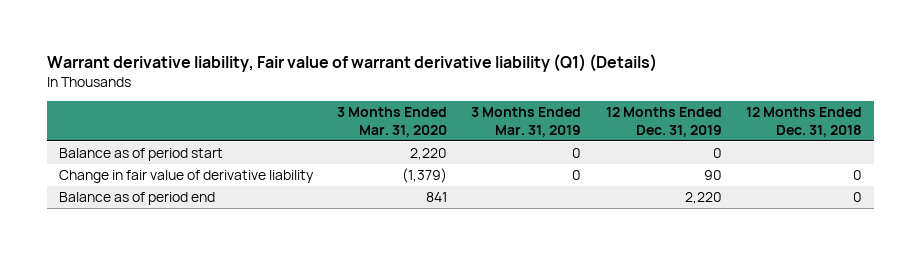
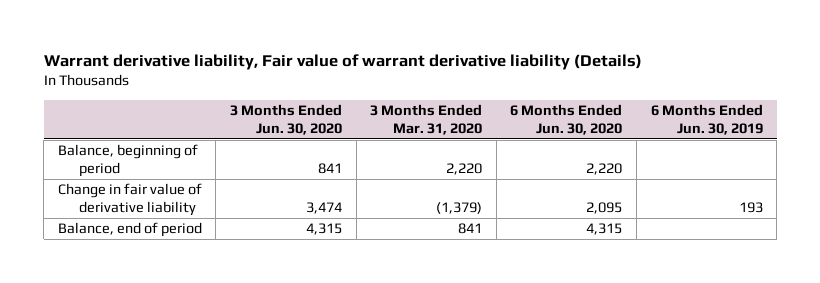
[46,54,657,73] Warrant derivative liability, Fair value of warrant derivative liability (Q1) (Details) -> [43,54,642,71] Warrant derivative liability, Fair value of warrant derivative liability (Details)
[471,107,582,138] 3 Months Ended Mar. 31, 2019 -> none
[605,107,722,138] 12 Months Ended Dec. 31, 2019 -> none
[745,107,862,138] 12 Months Ended Dec. 31, 2018 -> none
none -> [229,104,342,135] 3 Months Ended Jun. 30, 2020
none -> [510,104,623,135] 6 Months Ended Jun. 30, 2020
none -> [650,104,763,135] 6 Months Ended Jun. 30, 2019
[58,147,223,161] Balance as of period start -> [57,144,198,177] Balance, beginning of period
[58,191,215,205] Balance as of period end -> [57,222,202,238] Balance, end of period

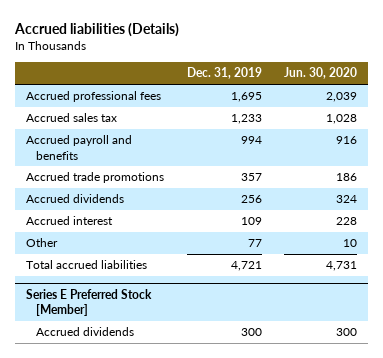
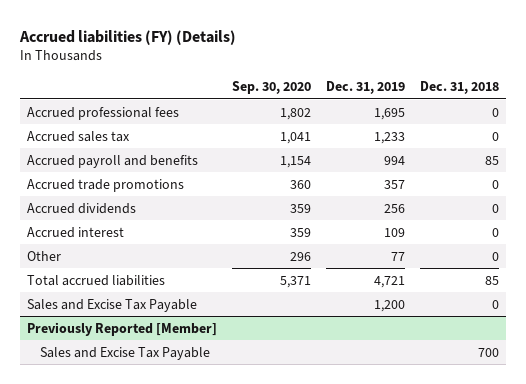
[14,22,180,37] Accrued liabilities (Details) -> [19,29,237,45] Accrued liabilities (FY) (Details)
[283,67,357,80] Jun. 30, 2020 -> none
none -> [232,81,312,95] Sep. 30, 2020
none -> [419,81,499,95] Dec. 31, 2018
[26,289,153,317] Series E Preferred Stock [Member] -> none
[35,327,134,337] Accrued dividends -> none
none -> [27,298,198,312] Sales and Excise Tax Payable
none -> [27,321,218,336] Previously Reported [Member]
none -> [40,346,211,360] Sales and Excise Tax Payable

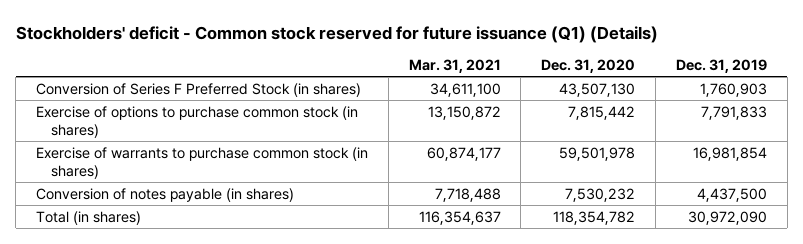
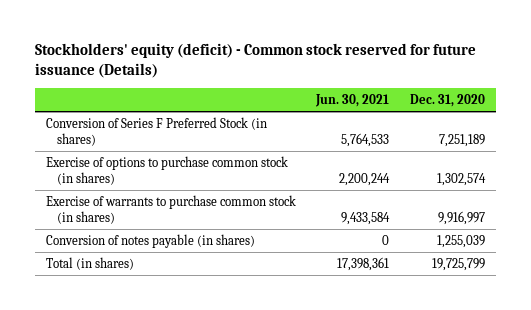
[15,25,658,43] Stockholders' deficit - Common stock reserved for future issuance (Q1) (Details) -> [35,43,477,79] Stockholders' equity (deficit) - Common stock reserved for future issuance (Details)
[408,59,501,74] Mar. 31, 2021 -> none
[675,59,767,74] Dec. 31, 2019 -> none
none -> [315,93,390,107] Jun. 30, 2021
[559,82,636,97] 43,507,130 -> [439,133,486,147] 7,251,189
[568,105,636,120] 7,815,442 -> [437,172,487,186] 1,302,574
[559,146,636,161] 59,501,978 -> [438,210,486,225] 9,916,997
[565,187,636,202] 7,530,232 -> [437,234,486,248] 1,255,039
[553,210,636,225] 118,354,782 -> [432,257,486,271] 19,725,799

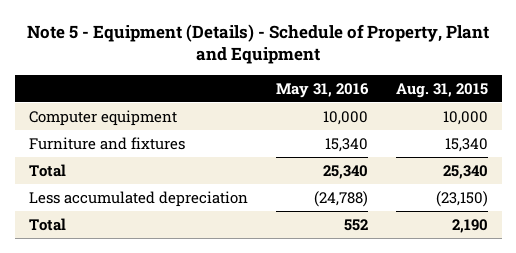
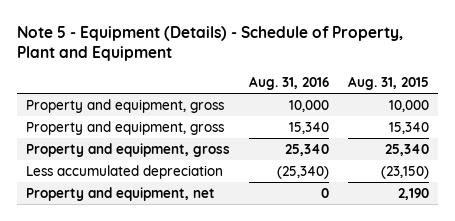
[275,82,369,98] May 31, 2016 -> none
none -> [249,76,330,91] Aug. 31, 2016
[28,109,177,126] Computer equipment -> [26,98,225,113] Property and equipment, gross
[28,136,185,150] Furniture and fixtures -> [26,120,225,135] Property and equipment, gross
[28,163,66,177] Total -> [26,142,231,157] Property and equipment, gross
[28,217,66,231] Total -> [26,186,216,201] Property and equipment, net

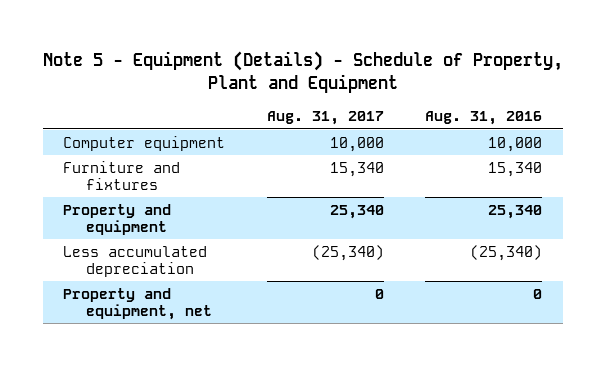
[347,76,429,91] Aug. 31, 2015 -> none
none -> [266,111,384,126] Aug. 31, 2017
[26,98,225,113] Property and equipment, gross -> [63,135,226,151] Computer equipment
[26,120,225,135] Property and equipment, gross -> [63,160,181,191] Furniture and fixtures
[26,142,231,157] Property and equipment, gross -> [63,203,172,236] Property and equipment

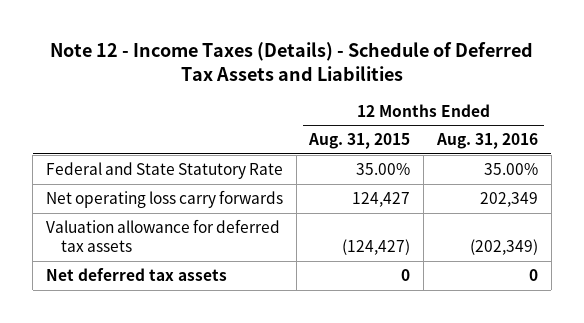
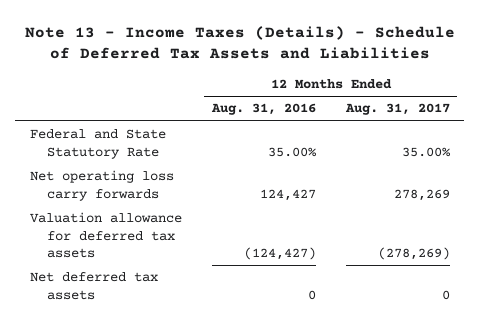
[49,41,533,81] Note 12 - Income Taxes (Details) - Schedule of Deferred Tax Assets and Liabilities -> [24,25,455,60] Note 13 - Income Taxes (Details) - Schedule of Deferred Tax Assets and Liabilities
[308,133,411,150] Aug. 31, 2015 -> none
none -> [344,103,450,116] Aug. 31, 2017
[479,192,538,208] 202,349 -> [259,188,316,201] 124,427
[469,239,538,256] (202,349) -> [243,247,316,261] (124,427)

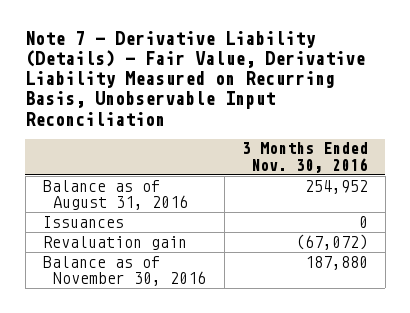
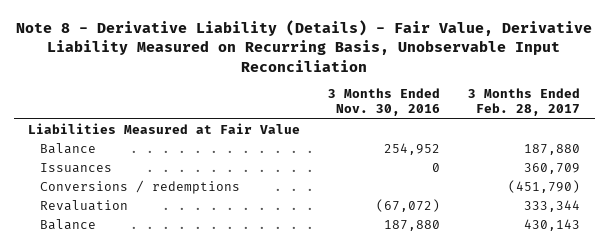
[25,31,366,126] Note 7 - Derivative Liability (Details) - Fair Value, Derivative Liability Measured on Recurring Basis, Unobservable Input Reconciliation -> [16,20,593,72] Note 8 - Derivative Liability (Details) - Fair Value, Derivative Liability Measured on Recurring Basis, Unobservable Input Reconciliation
none -> [468,88,581,117] 3 Months Ended Feb. 28, 2017
none -> [27,122,300,134] Liabilities Measured at Fair Value
[42,179,189,211] Balance as of August 31, 2016 -> [39,142,96,154] Balance
none -> [39,179,240,194] Conversions / redemptions
[42,235,187,250] Revaluation gain -> [39,199,128,211] Revaluation
[42,255,207,287] Balance as of November 30, 2016 -> [39,218,96,230] Balance

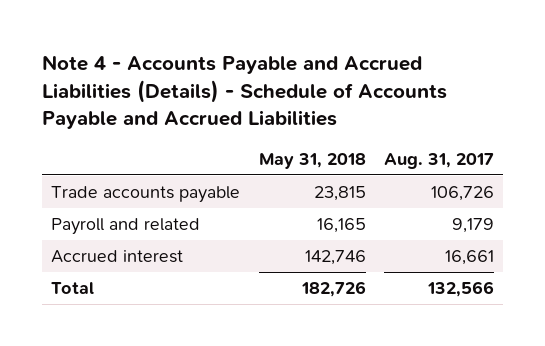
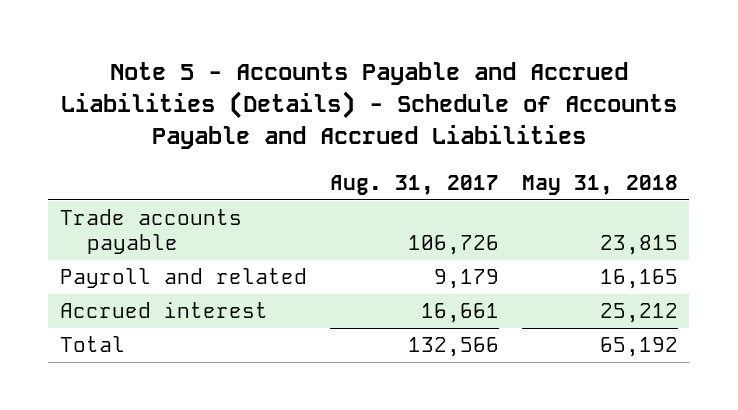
[42,54,448,130] Note 4 - Accounts Payable and Accrued Liabilities (Details) - Schedule of Accounts Payable and Accrued Liabilities -> [60,62,677,150] Note 5 - Accounts Payable and Accrued Liabilities (Details) - Schedule of Accounts Payable and Accrued Liabilities
[304,249,366,265] 142,746 -> [599,303,678,324] 25,212
[300,280,366,297] 182,726 -> [599,337,678,358] 65,192

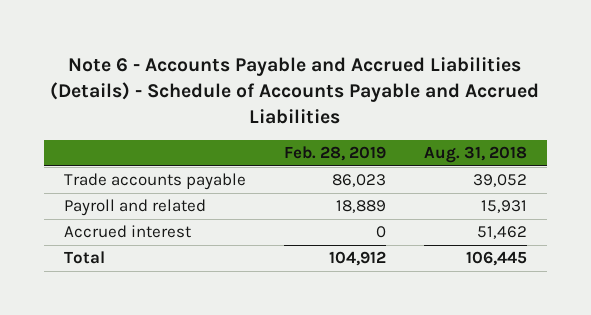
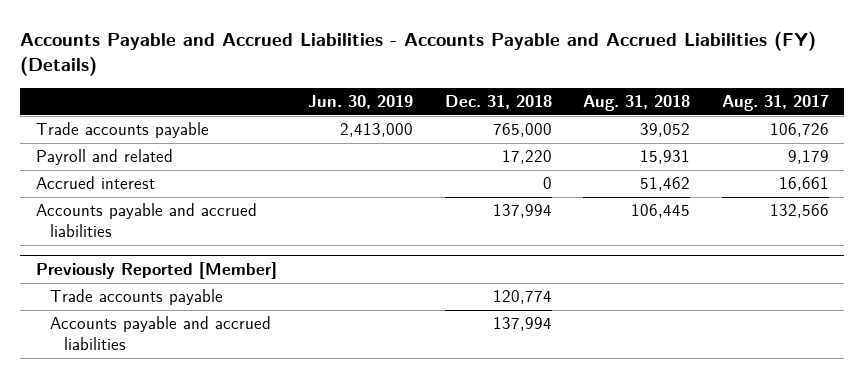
[50,56,540,124] Note 6 - Accounts Payable and Accrued Liabilities (Details) - Schedule of Accounts Payable and Accrued Liabilities -> [19,30,816,77] Accounts Payable and Accrued Liabilities - Accounts Payable and Accrued Liabilities (FY) (Details)
[283,146,386,162] Feb. 28, 2019 -> none
none -> [308,94,414,109] Jun. 30, 2019
none -> [444,94,552,109] Dec. 31, 2018
none -> [721,94,829,111] Aug. 31, 2017
[63,251,105,265] Total -> [35,203,257,238] Accounts payable and accrued liabilities
none -> [35,261,277,279] Previously Reported [Member]
none -> [49,289,223,306] Trade accounts payable
none -> [49,316,271,351] Accounts payable and accrued liabilities

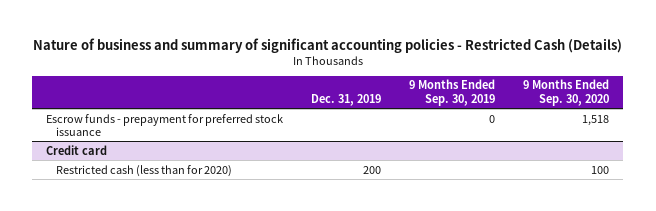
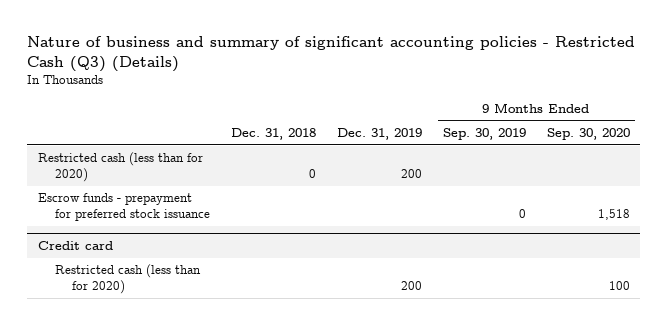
[32,37,622,53] Nature of business and summary of significant accounting policies - Restricted Cash (Details) -> [27,36,636,72] Nature of business and summary of significant accounting policies - Restricted Cash (Q3) (Details)
none -> [230,128,316,141] Dec. 31, 2018
none -> [37,152,203,183] Restricted cash (less than for 2020)

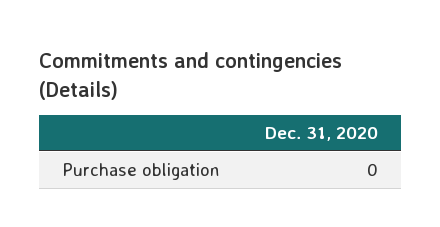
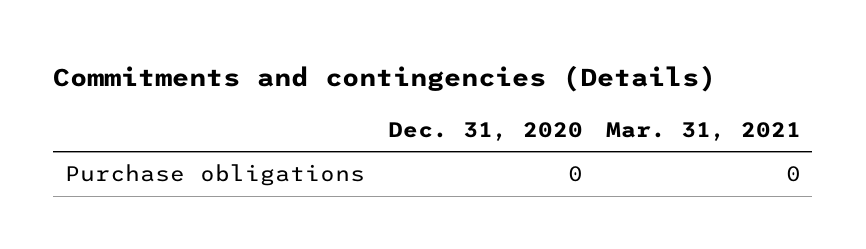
none -> [605,121,801,141] Mar. 31, 2021
[62,163,220,181] Purchase obligation -> [64,164,365,187] Purchase obligations

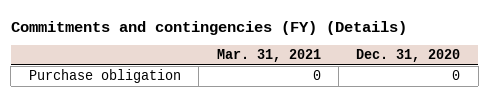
[53,65,717,93] Commitments and contingencies (Details) -> [10,20,407,35] Commitments and contingencies (FY) (Details)
[64,164,365,187] Purchase obligations -> [28,69,181,84] Purchase obligation

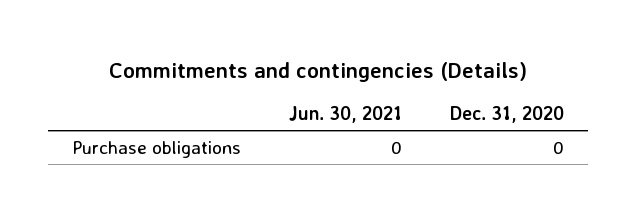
[10,20,407,35] Commitments and contingencies (FY) (Details) -> [109,61,528,82] Commitments and contingencies (Details)
[216,49,321,63] Mar. 31, 2021 -> none
none -> [289,106,403,124] Jun. 30, 2021
[28,69,181,84] Purchase obligation -> [72,140,242,158] Purchase obligations

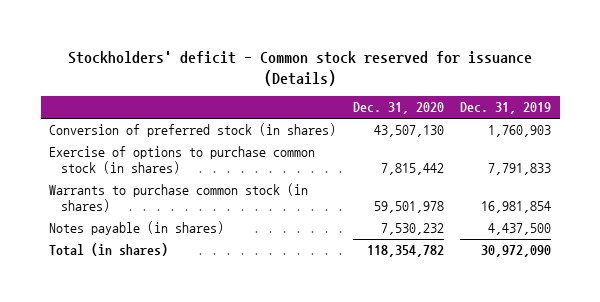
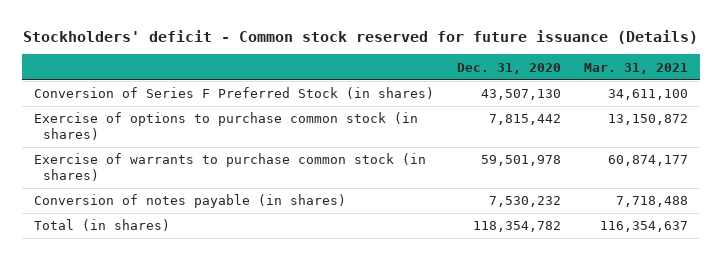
[68,50,533,86] Stockholders' deficit - Common stock reserved for issuance (Details) -> [22,29,698,44] Stockholders' deficit - Common stock reserved for future issuance (Details)
[460,102,552,115] Dec. 31, 2019 -> none
none -> [584,62,689,74] Mar. 31, 2021
[49,123,337,138] Conversion of preferred stock (in shares) -> [33,87,434,100] Conversion of Series F Preferred Stock (in shares)
[49,183,309,213] Warrants to purchase common stock (in shares) -> [33,153,426,181] Exercise of warrants to purchase common stock (in shares)
[49,221,225,236] Notes payable (in shares) -> [33,194,346,209] Conversion of notes payable (in shares)

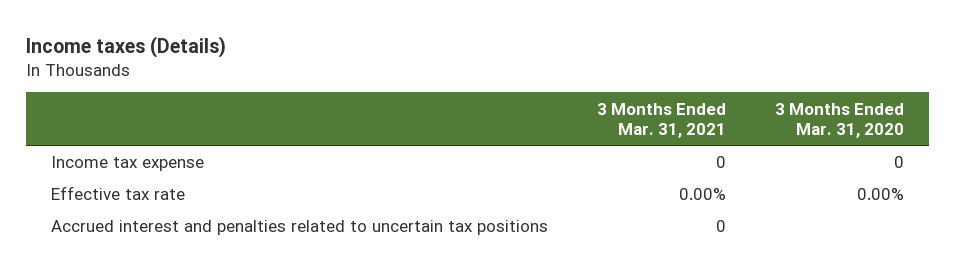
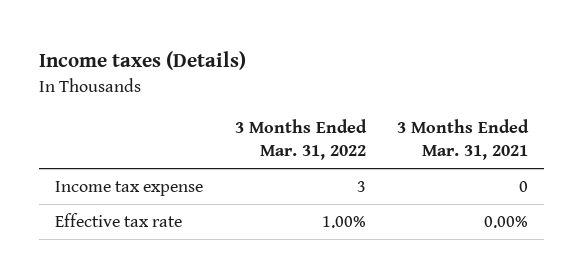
[775,102,905,139] 3 Months Ended Mar. 31, 2020 -> none
none -> [234,119,367,161] 3 Months Ended Mar. 31, 2022
[50,220,548,236] Accrued interest and penalties related to uncertain tax positions -> none

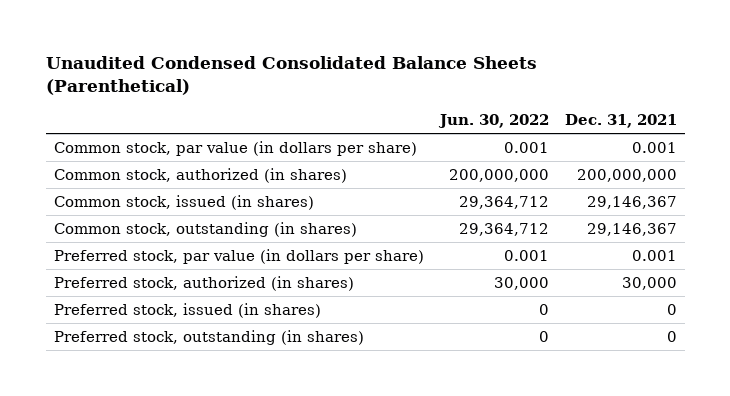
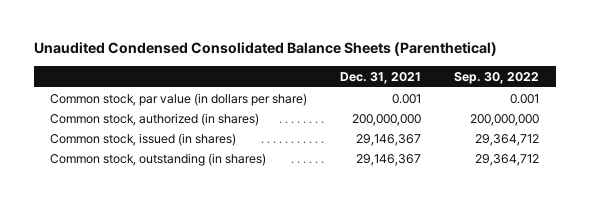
[437,114,549,129] Jun. 30, 2022 -> none
none -> [454,71,540,84] Sep. 30, 2022
[53,248,424,264] Preferred stock, par value (in dollars per share) -> none
[53,275,354,291] Preferred stock, authorized (in shares) -> none
[53,302,321,318] Preferred stock, issued (in shares) -> none
[53,329,364,345] Preferred stock, outstanding (in shares) -> none

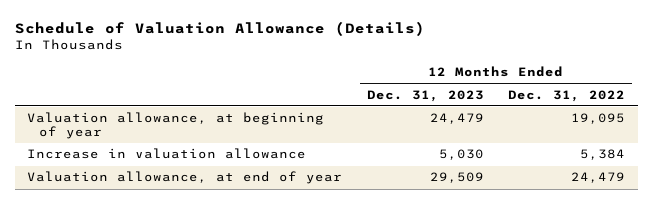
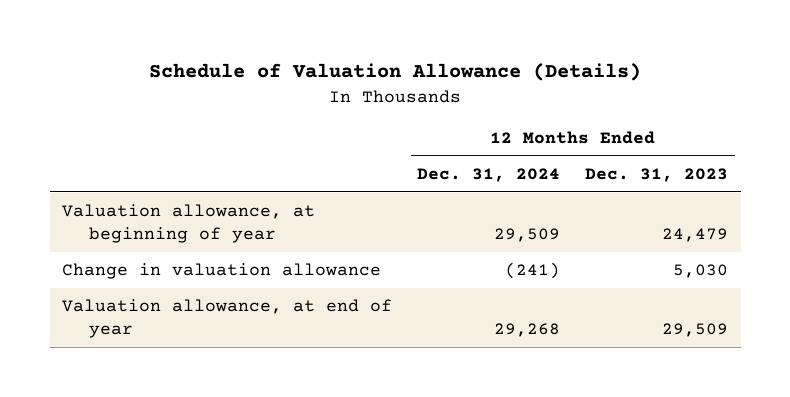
[508,89,626,102] Dec. 31, 2022 -> none
none -> [417,168,561,183] Dec. 31, 2024
[26,148,306,160] Increase in valuation allowance -> [62,263,382,280] Change in valuation allowance

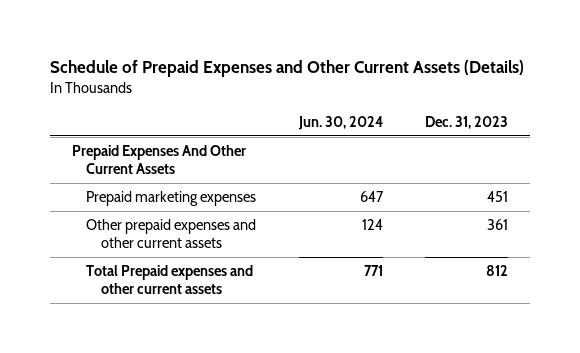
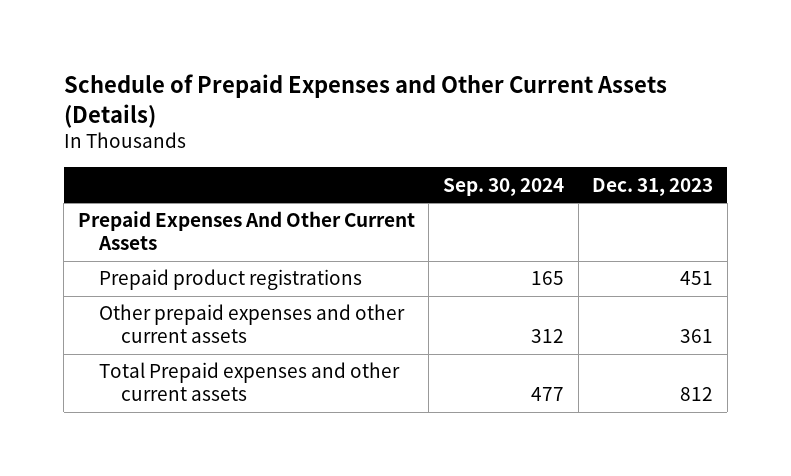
[297,115,383,130] Jun. 30, 2024 -> none
none -> [443,177,565,196] Sep. 30, 2024
[86,191,257,207] Prepaid marketing expenses -> [99,269,363,291] Prepaid product registrations

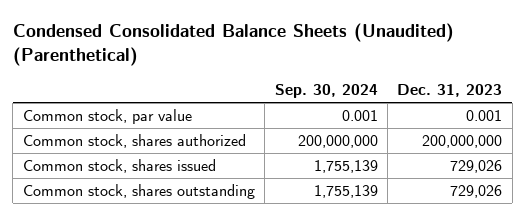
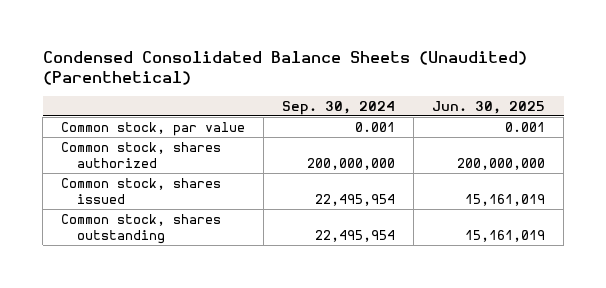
[397,84,503,98] Dec. 31, 2023 -> none
none -> [432,100,546,114] Jun. 30, 2025
[313,159,378,173] 1,755,139 -> [315,193,396,206] 22,495,954
[313,184,378,198] 1,755,139 -> [315,229,396,242] 22,495,954

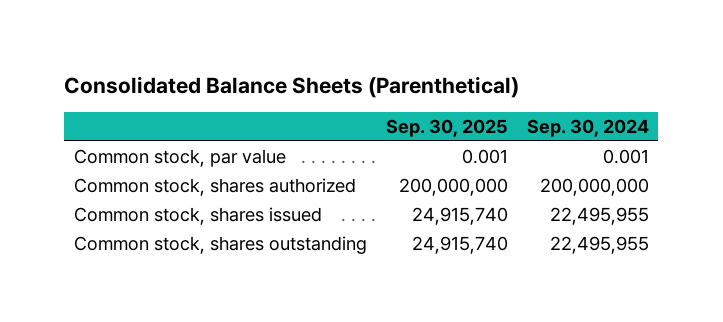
[42,50,527,85] Condensed Consolidated Balance Sheets (Unaudited) (Parenthetical) -> [64,76,520,99] Consolidated Balance Sheets (Parenthetical)
[432,100,546,114] Jun. 30, 2025 -> none
none -> [385,118,508,137] Sep. 30, 2025
[315,193,396,206] 22,495,954 -> [549,207,649,226] 22,495,955
[315,229,396,242] 22,495,954 -> [549,236,649,255] 22,495,955

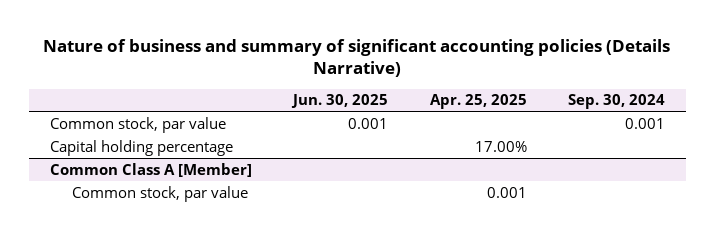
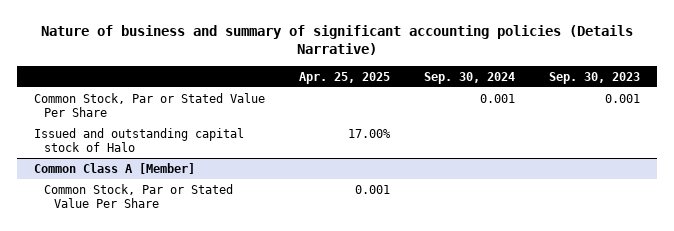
[291,94,389,109] Jun. 30, 2025 -> none
none -> [549,71,641,84] Sep. 30, 2023
[49,116,226,133] Common stock, par value -> [34,92,266,117] Common Stock, Par or Stated Value Per Share
[49,139,233,156] Capital holding percentage -> [34,127,245,152] Issued and outstanding capital stock of Halo
[71,185,248,202] Common stock, par value -> [44,183,234,208] Common Stock, Par or Stated Value Per Share

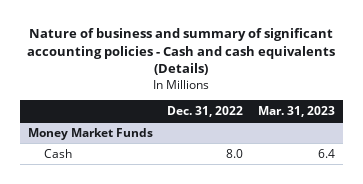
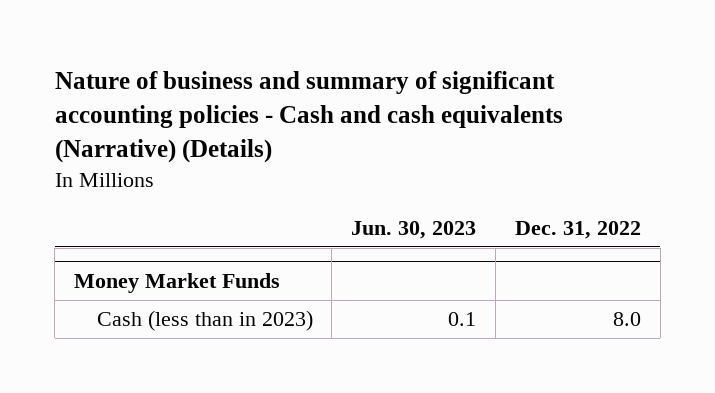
[27,27,336,76] Nature of business and summary of significant accounting policies - Cash and cash equivalents (Details) -> [54,70,563,163] Nature of business and summary of significant accounting policies - Cash and cash equivalents (Narrative) (Details)
[258,105,336,117] Mar. 31, 2023 -> none
none -> [351,220,477,239] Jun. 30, 2023
[43,148,72,158] Cash -> [96,310,313,332] Cash (less than in 2023)

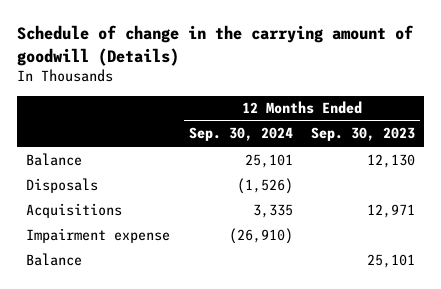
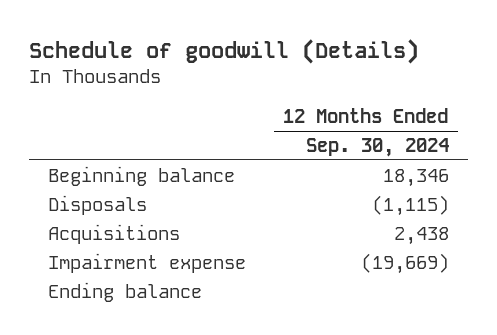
[16,25,414,66] Schedule of change in the carrying amount of goodwill (Details) -> [28,39,419,65] Schedule of goodwill (Details)
[311,127,416,142] Sep. 30, 2023 -> none
[26,152,83,166] Balance -> [47,166,235,187] Beginning balance
[244,153,293,168] 25,101 -> [382,169,449,188] 18,346
[236,177,293,194] (1,526) -> [371,195,449,217] (1,115)
[252,203,293,218] 3,335 -> [393,227,449,246] 2,438
[228,227,293,244] (26,910) -> [360,253,449,275] (19,669)
[26,252,83,266] Balance -> [47,282,202,303] Ending balance

